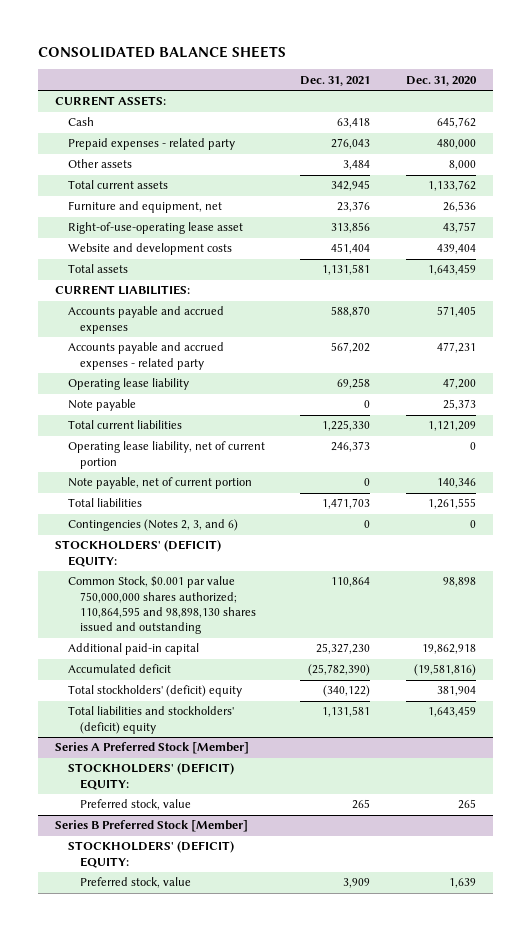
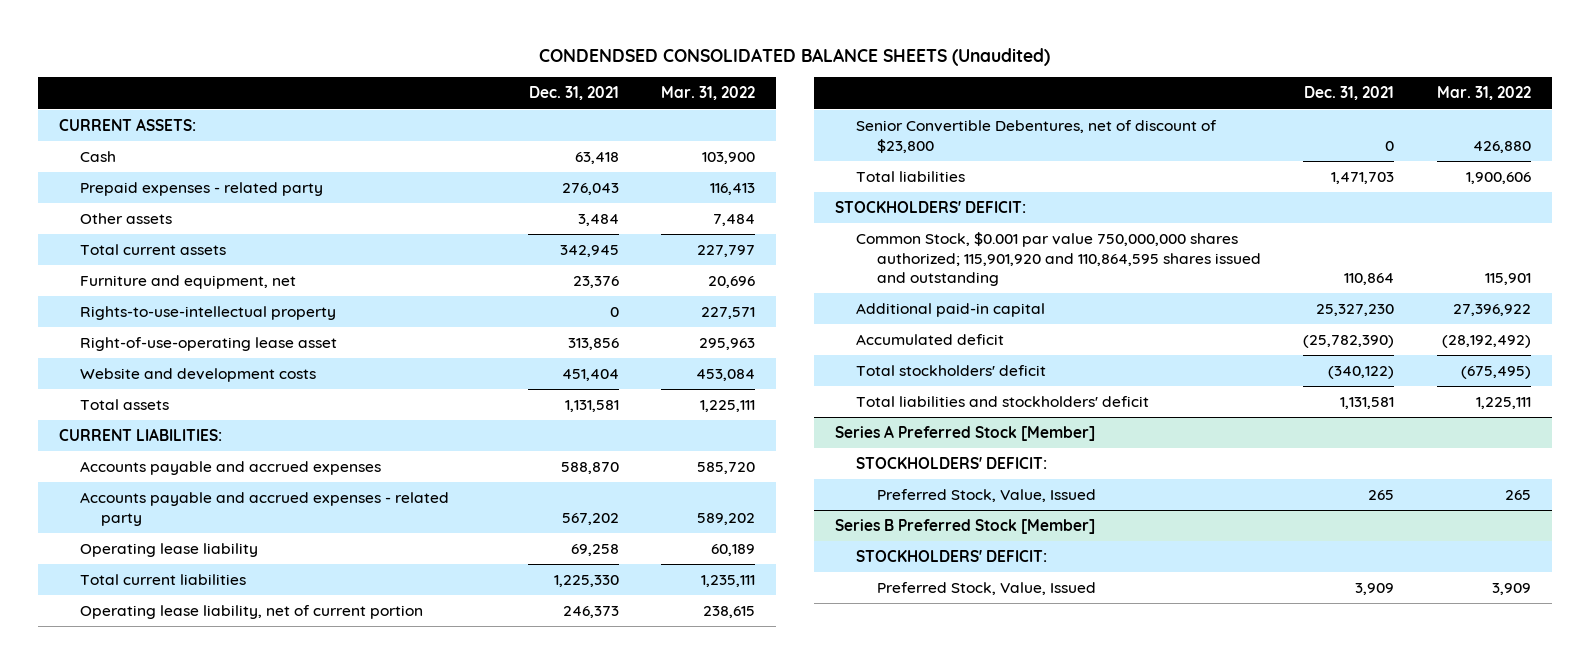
[37,45,286,58] CONSOLIDATED BALANCE SHEETS -> [539,48,1051,67] CONDENDSED CONSOLIDATED BALANCE SHEETS (Unaudited)
[405,75,477,86] Dec. 31, 2020 -> none
none -> [660,86,755,101] Mar. 31, 2022
none -> [80,306,337,321] Rights-to-use-intellectual property
[67,399,136,412] Note payable -> none
[67,477,252,490] Note payable, net of current portion -> none
none -> [856,120,1218,153] Senior Convertible Debentures, net of discount of $23,800
[67,519,238,532] Contingencies (Notes 2, 3, and 6) -> none
[55,540,222,567] STOCKHOLDERS' (DEFICIT) EQUITY: -> [835,201,1027,214] STOCKHOLDERS' DEFICIT:
[67,576,256,635] Common Stock, $0.001 par value 750,000,000 shares authorized; 110,864,595 and 98,898,130 shares issued and outstanding -> [856,232,1262,287] Common Stock, $0.001 par value 750,000,000 shares authorized; 115,901,920 and 110,864,595 shares issued and outstanding
[67,685,242,698] Total stockholders' (deficit) equity -> [856,365,1047,377] Total stockholders' deficit
[67,706,234,734] Total liabilities and stockholders' (deficit) equity -> [856,396,1150,408] Total liabilities and stockholders' deficit
[67,763,234,790] STOCKHOLDERS' (DEFICIT) EQUITY: -> [856,457,1048,470] STOCKHOLDERS' DEFICIT:
[79,799,191,811] Preferred stock, value -> [877,489,1097,503] Preferred Stock, Value, Issued
[67,841,234,868] STOCKHOLDERS' (DEFICIT) EQUITY: -> [856,550,1048,563] STOCKHOLDERS' DEFICIT:
[79,877,191,889] Preferred stock, value -> [877,582,1097,596] Preferred Stock, Value, Issued

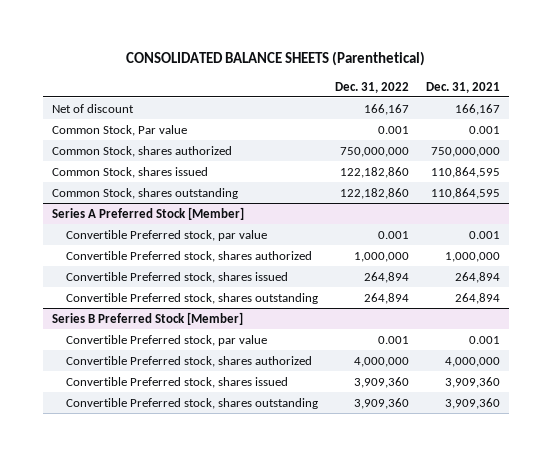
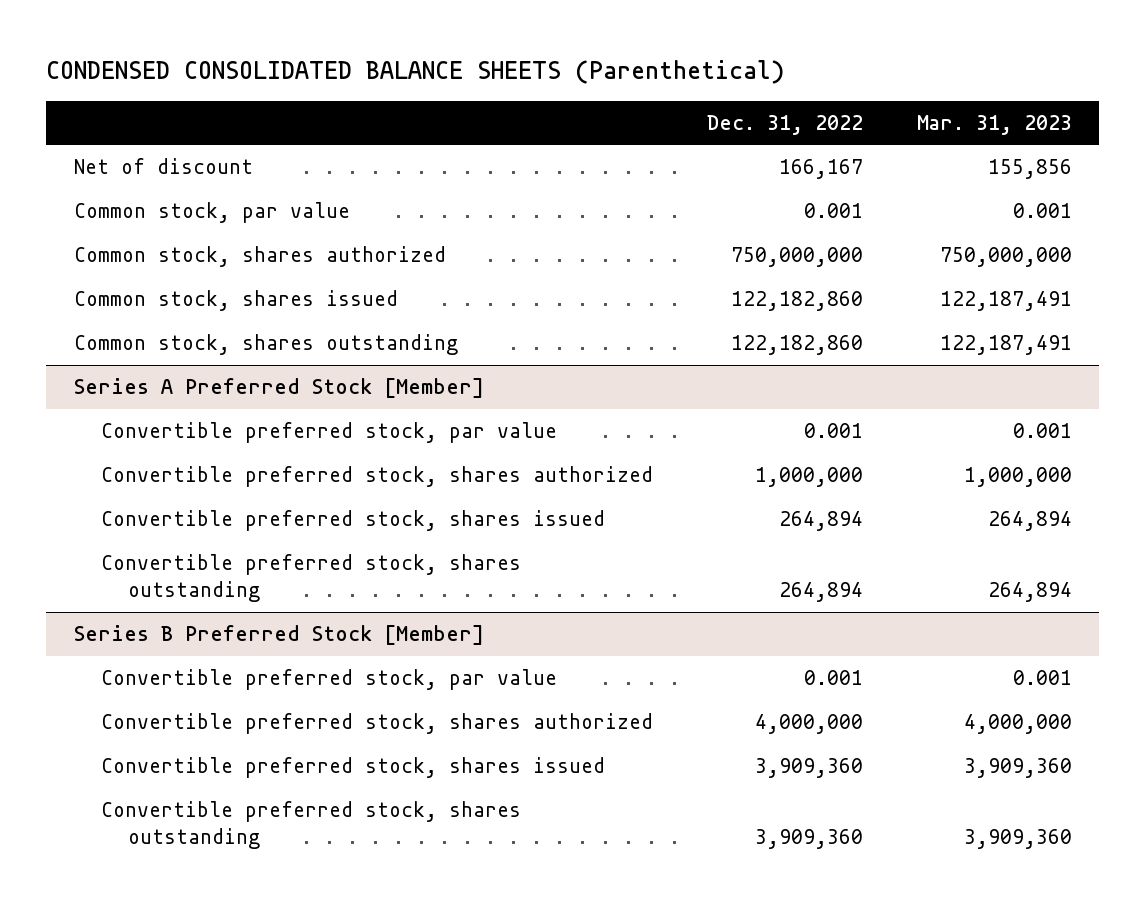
[126,51,426,67] CONSOLIDATED BALANCE SHEETS (Parenthetical) -> [46,60,785,85] CONDENSED CONSOLIDATED BALANCE SHEETS (Parenthetical)
[426,81,501,93] Dec. 31, 2021 -> none
none -> [917,114,1073,135] Mar. 31, 2023
[51,124,187,136] Common Stock, Par value -> [73,202,350,224] Common stock, par value
[51,145,232,157] Common Stock, shares authorized -> [73,246,446,268] Common stock, shares authorized
[51,166,208,178] Common Stock, shares issued -> [73,290,398,312] Common stock, shares issued
[51,187,238,199] Common Stock, shares outstanding -> [73,334,458,356] Common stock, shares outstanding
[65,229,267,241] Convertible Preferred stock, par value -> [100,422,557,444] Convertible preferred stock, par value
[65,250,312,262] Convertible Preferred stock, shares authorized -> [100,466,653,488] Convertible preferred stock, shares authorized
[65,271,288,283] Convertible Preferred stock, shares issued -> [100,510,605,532] Convertible preferred stock, shares issued
[65,292,318,304] Convertible Preferred stock, shares outstanding -> [100,554,521,603] Convertible preferred stock, shares outstanding
[65,334,267,346] Convertible Preferred stock, par value -> [100,669,557,691] Convertible preferred stock, par value
[65,355,312,367] Convertible Preferred stock, shares authorized -> [100,713,653,735] Convertible preferred stock, shares authorized
[65,376,288,388] Convertible Preferred stock, shares issued -> [100,757,605,779] Convertible preferred stock, shares issued
[65,397,318,409] Convertible Preferred stock, shares outstanding -> [100,801,521,850] Convertible preferred stock, shares outstanding

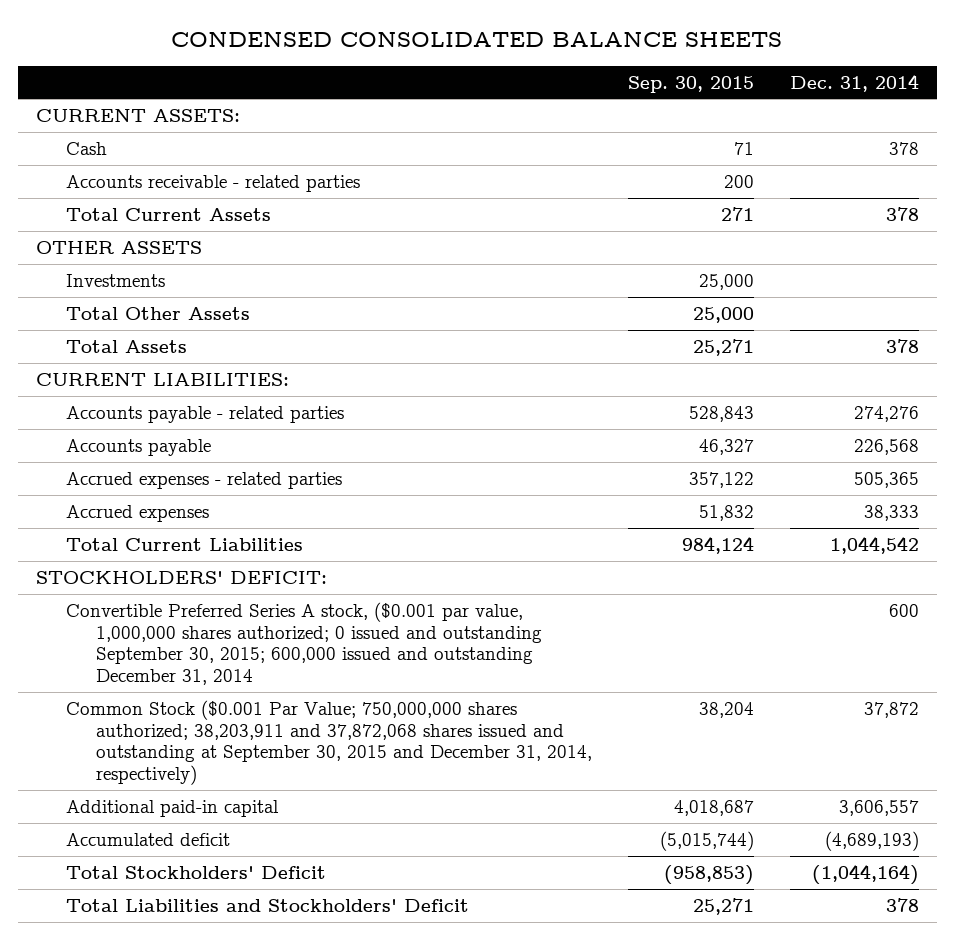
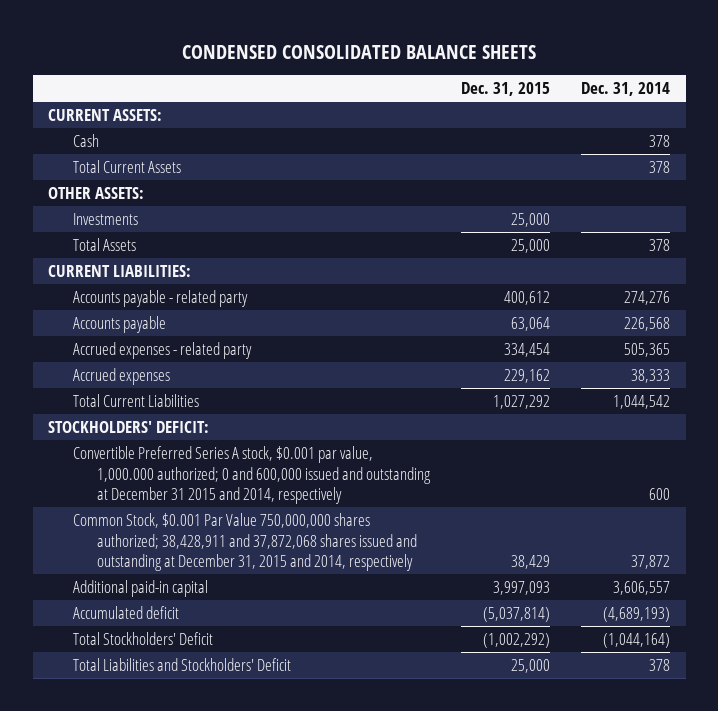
[627,75,754,93] Sep. 30, 2015 -> none
none -> [461,82,551,97] Dec. 31, 2015
[65,174,360,192] Accounts receivable - related parties -> none
[35,240,202,254] OTHER ASSETS -> [48,186,145,199] OTHER ASSETS:
[65,306,250,320] Total Other Assets -> none
[65,405,344,423] Accounts payable - related parties -> [72,289,248,307] Accounts payable - related party
[65,471,342,489] Accrued expenses - related parties -> [72,341,252,359] Accrued expenses - related party
[65,601,542,686] Convertible Preferred Series A stock, ($0.001 par value, 1,000,000 shares authorized; 0 issued and outstanding September 30, 2015; 600,000 issued and outstanding December 31, 2014 -> [72,445,432,505] Convertible Preferred Series A stock, $0.001 par value, 1,000.000 authorized; 0 and 600,000 issued and outstanding at December 31 2015 and 2014, respectively
[65,699,592,786] Common Stock ($0.001 Par Value; 750,000,000 shares authorized; 38,203,911 and 37,872,068 shares issued and outstanding at September 30, 2015 and December 31, 2014, respectively) -> [72,512,418,572] Common Stock, $0.001 Par Value 750,000,000 shares authorized; 38,428,911 and 37,872,068 shares issued and outstanding at December 31, 2015 and 2014, respectively

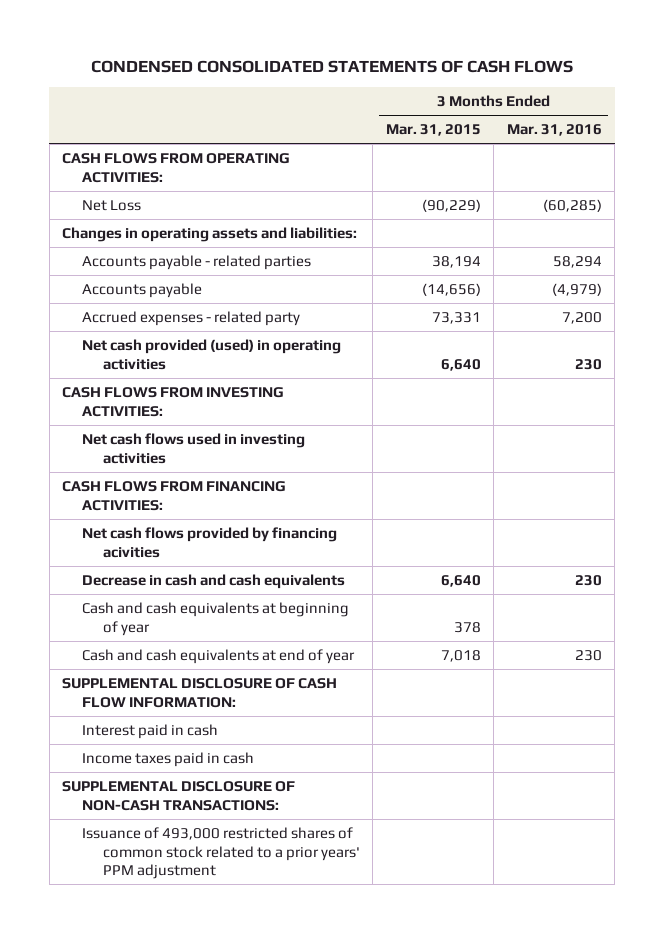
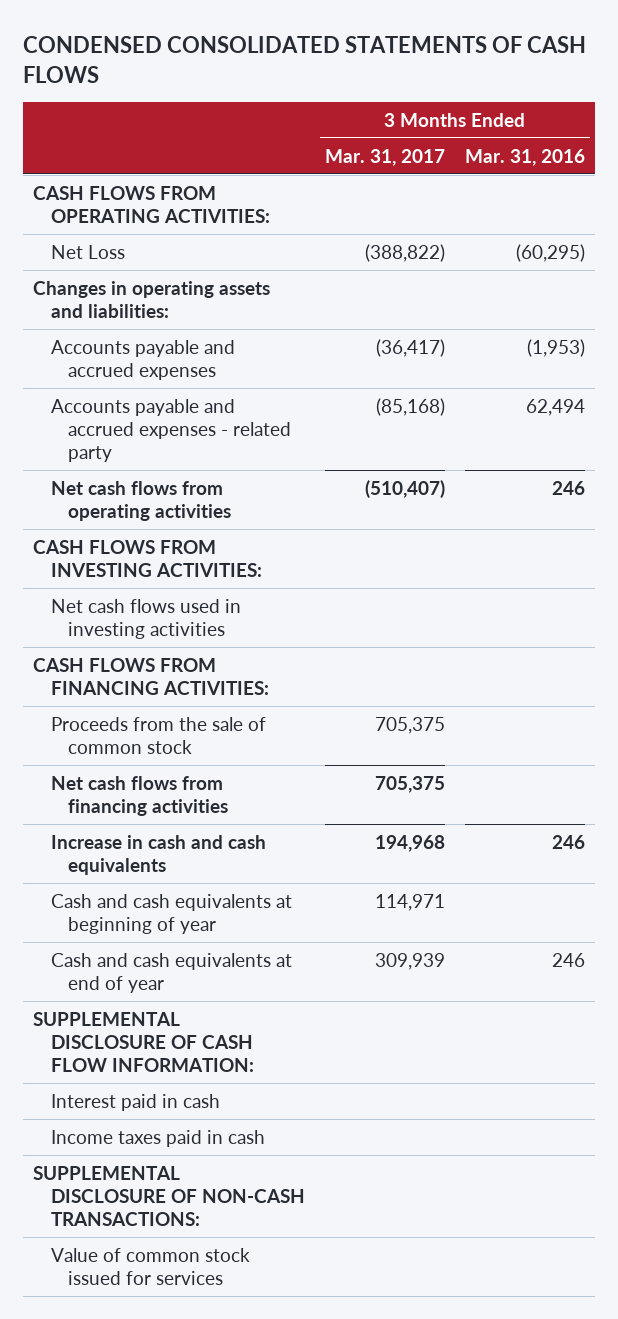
[385,123,481,136] Mar. 31, 2015 -> none
none -> [324,148,445,166] Mar. 31, 2017
[542,198,602,212] (60,285) -> [515,243,585,262] (60,295)
[82,282,203,298] Accounts payable -> none
[82,310,301,326] Accrued expenses - related party -> none
none -> [50,339,235,380] Accounts payable and accrued expenses
[82,254,312,270] Accounts payable - related parties -> [50,398,292,462] Accounts payable and accrued expenses - related party
[552,255,602,268] 58,294 -> [525,398,585,416] 62,494
[82,338,342,370] Net cash provided (used) in operating activities -> [50,480,232,521] Net cash flows from operating activities
[574,358,602,370] 230 -> [551,480,585,495] 246
none -> [50,716,266,754] Proceeds from the sale of common stock
[82,526,338,558] Net cash flows provided by financing acivities -> [50,775,229,816] Net cash flows from financing activities
[82,573,346,589] Decrease in cash and cash equivalents -> [50,834,266,875] Increase in cash and cash equivalents
[574,574,602,586] 230 -> [551,834,585,849] 246
[574,649,602,661] 230 -> [551,952,585,967] 246
[82,826,360,880] Issuance of 493,000 restricted shares of common stock related to a prior years' PPM adjustment -> none
none -> [50,1247,250,1285] Value of common stock issued for services

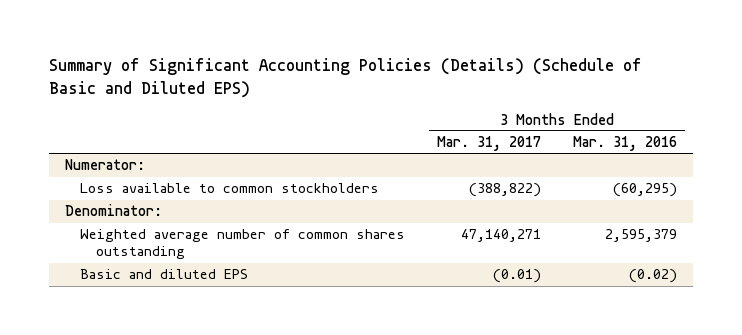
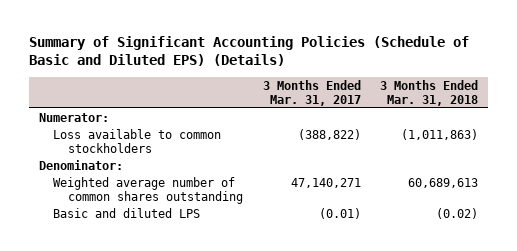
[48,58,642,98] Summary of Significant Accounting Policies (Details) (Schedule of Basic and Diluted EPS) -> [28,36,469,67] Summary of Significant Accounting Policies (Schedule of Basic and Diluted EPS) (Details)
[572,136,677,152] Mar. 31, 2016 -> none
none -> [380,79,479,106] 3 Months Ended Mar. 31, 2018
[80,269,249,280] Basic and diluted EPS -> [53,207,201,218] Basic and diluted LPS

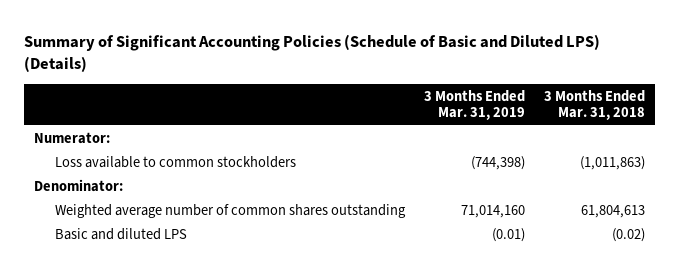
[28,36,469,67] Summary of Significant Accounting Policies (Schedule of Basic and Diluted EPS) (Details) -> [24,33,601,73] Summary of Significant Accounting Policies (Schedule of Basic and Diluted LPS) (Details)
[262,79,361,106] 3 Months Ended Mar. 31, 2017 -> none
none -> [424,89,526,121] 3 Months Ended Mar. 31, 2019
[408,177,479,188] 60,689,613 -> [581,204,646,218] 61,804,613

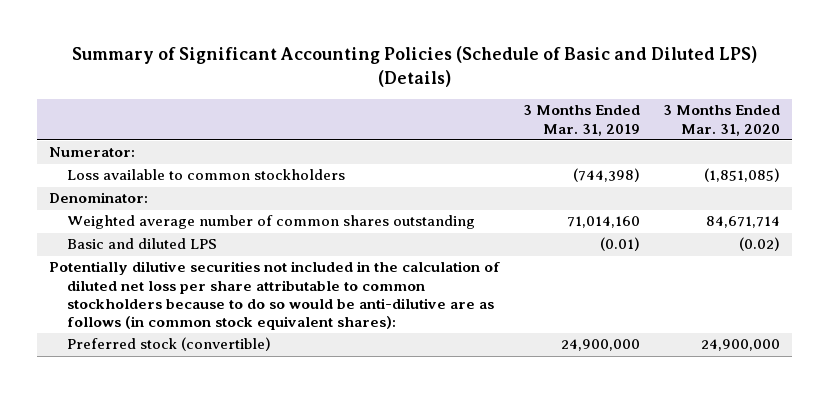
[544,89,646,121] 3 Months Ended Mar. 31, 2018 -> none
none -> [663,105,781,136] 3 Months Ended Mar. 31, 2020
none -> [48,261,500,331] Potentially dilutive securities not included in the calculation of diluted net loss per share attributable to common stockholders because to do so would be anti-dilutive are as follows (in common stock equivalent shares):
none -> [67,337,272,352] Preferred stock (convertible)

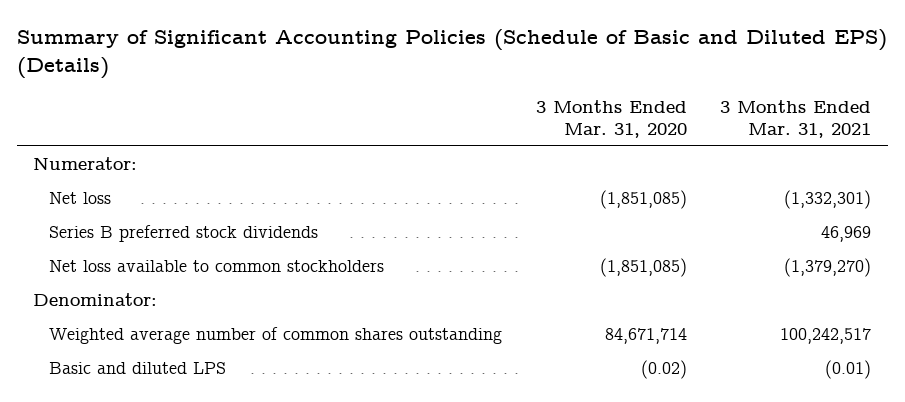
[71,46,757,87] Summary of Significant Accounting Policies (Schedule of Basic and Diluted LPS) (Details) -> [16,29,887,80] Summary of Significant Accounting Policies (Schedule of Basic and Diluted EPS) (Details)
[523,105,641,136] 3 Months Ended Mar. 31, 2019 -> none
none -> [720,100,872,138] 3 Months Ended Mar. 31, 2021
[67,169,346,181] Loss available to common stockholders -> [48,192,111,205] Net loss
none -> [48,225,318,243] Series B preferred stock dividends
none -> [48,260,384,273] Net loss available to common stockholders
[48,261,500,331] Potentially dilutive securities not included in the calculation of diluted net loss per share attributable to common stockholders because to do so would be anti-dilutive are as follows (in common stock equivalent shares): -> none
[67,337,272,352] Preferred stock (convertible) -> none

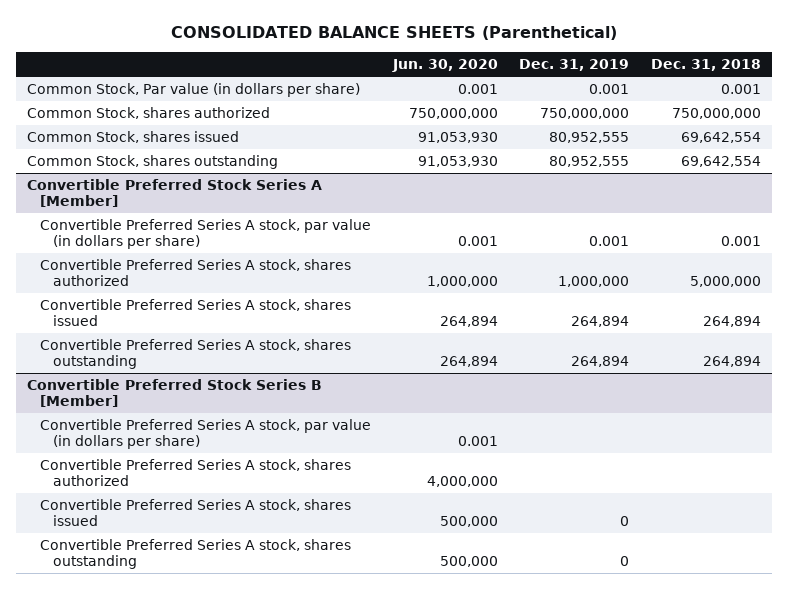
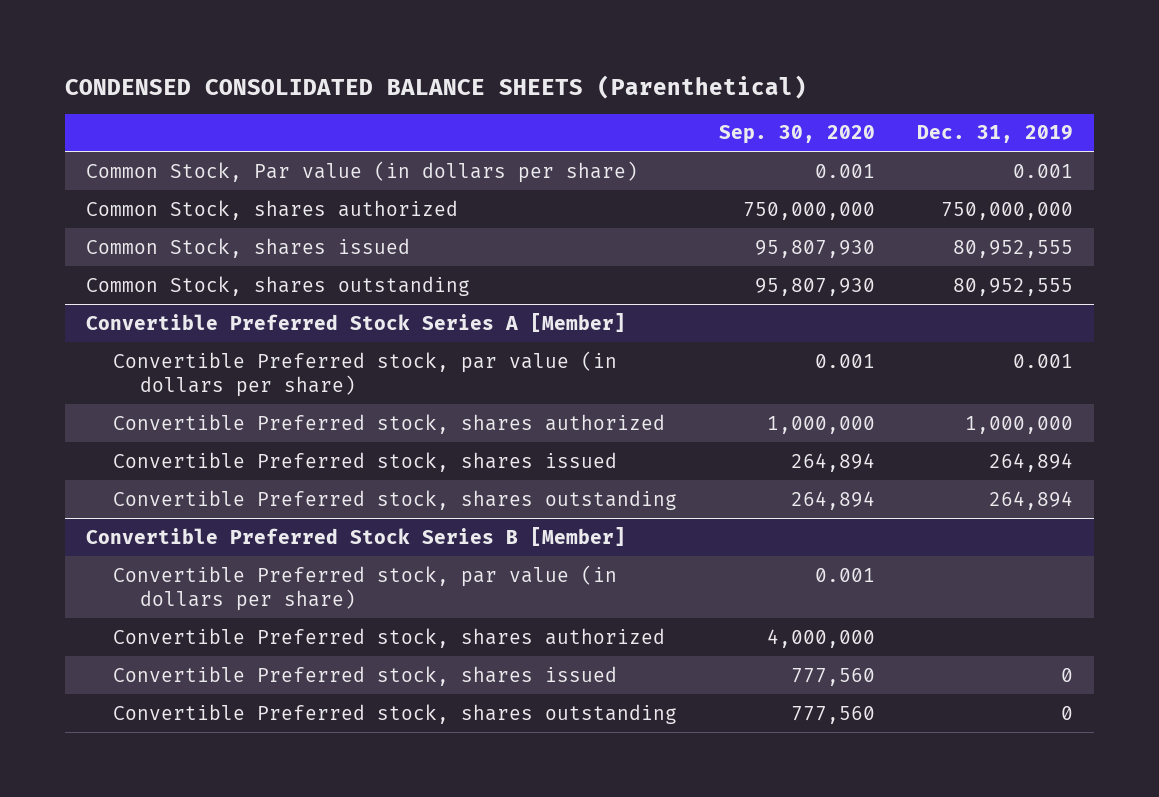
[171,26,618,41] CONSOLIDATED BALANCE SHEETS (Parenthetical) -> [65,74,808,99] CONDENSED CONSOLIDATED BALANCE SHEETS (Parenthetical)
[391,59,498,73] Jun. 30, 2020 -> none
[651,59,762,72] Dec. 31, 2018 -> none
none -> [718,125,875,145] Sep. 30, 2020
[40,219,372,250] Convertible Preferred Series A stock, par value (in dollars per share) -> [112,350,617,397] Convertible Preferred stock, par value (in dollars per share)
[40,259,352,287] Convertible Preferred Series A stock, shares authorized -> [112,413,665,434] Convertible Preferred stock, shares authorized
[40,299,352,327] Convertible Preferred Series A stock, shares issued -> [112,451,617,472] Convertible Preferred stock, shares issued
[40,339,352,370] Convertible Preferred Series A stock, shares outstanding -> [112,489,677,510] Convertible Preferred stock, shares outstanding
[40,419,372,450] Convertible Preferred Series A stock, par value (in dollars per share) -> [112,564,617,611] Convertible Preferred stock, par value (in dollars per share)
[40,459,352,487] Convertible Preferred Series A stock, shares authorized -> [112,627,665,648] Convertible Preferred stock, shares authorized
[40,499,352,527] Convertible Preferred Series A stock, shares issued -> [112,665,617,686] Convertible Preferred stock, shares issued
[40,539,352,570] Convertible Preferred Series A stock, shares outstanding -> [112,703,677,724] Convertible Preferred stock, shares outstanding

